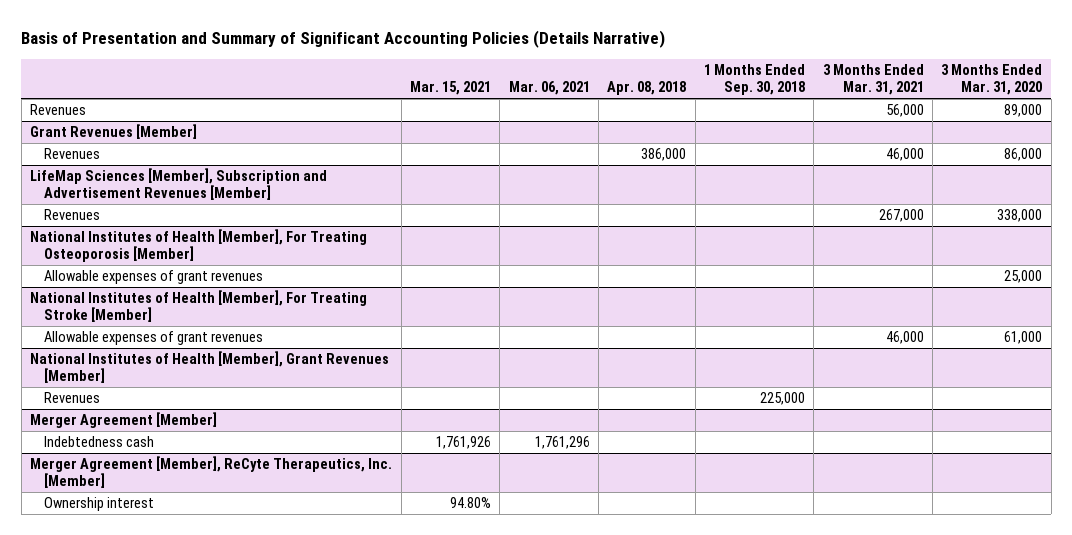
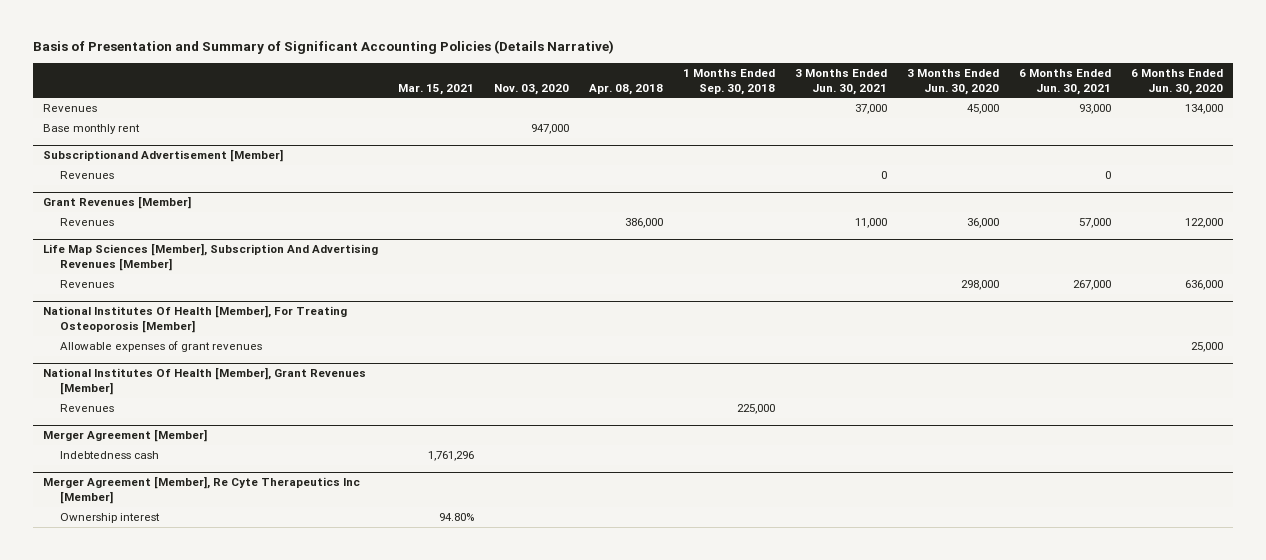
[508,81,590,96] Mar. 06, 2021 -> none
[822,64,924,96] 3 Months Ended Mar. 31, 2021 -> none
[941,64,1043,96] 3 Months Ended Mar. 31, 2020 -> none
none -> [494,83,570,95] Nov. 03, 2020
none -> [795,68,888,95] 3 Months Ended Jun. 30, 2021
none -> [907,68,1000,95] 3 Months Ended Jun. 30, 2020
none -> [1018,68,1111,95] 6 Months Ended Jun. 30, 2021
none -> [1130,68,1223,95] 6 Months Ended Jun. 30, 2020
none -> [43,123,141,134] Base monthly rent
none -> [43,149,284,163] Subscriptionand Advertisement [Member]
none -> [59,170,114,179] Revenues
[30,168,328,201] LifeMap Sciences [Member], Subscription and Advertisement Revenues [Member] -> none
[43,209,100,221] Revenues -> none
none -> [43,243,379,272] Life Map Sciences [Member], Subscription And Advertising Revenues [Member]
none -> [59,279,114,288] Revenues
[30,229,368,263] National Institutes of Health [Member], For Treating Osteoporosis [Member] -> [43,305,348,334] National Institutes Of Health [Member], For Treating Osteoporosis [Member]
[30,290,368,323] National Institutes of Health [Member], For Treating Stroke [Member] -> none
[43,331,263,346] Allowable expenses of grant revenues -> none
[30,351,390,384] National Institutes of Health [Member], Grant Revenues [Member] -> [43,367,367,396] National Institutes Of Health [Member], Grant Revenues [Member]
[435,436,491,450] 1,761,926 -> [428,450,475,461] 1,761,296
[30,456,393,489] Merger Agreement [Member], ReCyte Therapeutics, Inc. [Member] -> [43,476,361,505] Merger Agreement [Member], Re Cyte Therapeutics Inc [Member]

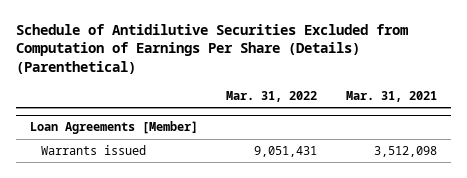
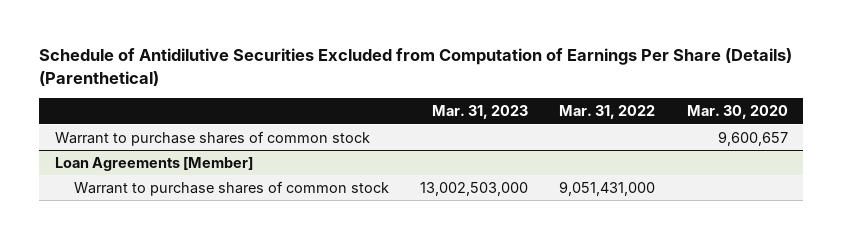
[345,91,437,103] Mar. 31, 2021 -> none
none -> [432,105,529,120] Mar. 31, 2023
none -> [686,105,788,120] Mar. 30, 2020
none -> [54,130,370,146] Warrant to purchase shares of common stock
[40,144,146,155] Warrants issued -> none
none -> [73,180,389,196] Warrant to purchase shares of common stock

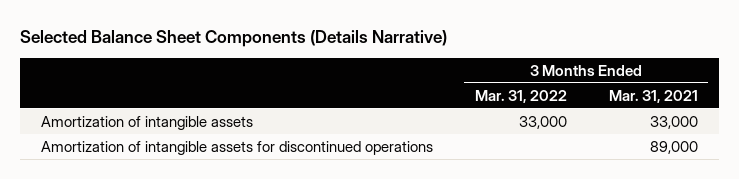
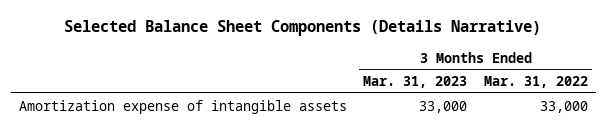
[608,89,698,103] Mar. 31, 2021 -> none
none -> [363,75,468,88] Mar. 31, 2023
[40,140,433,155] Amortization of intangible assets for discontinued operations -> none
[40,115,253,130] Amortization of intangible assets -> [19,99,348,114] Amortization expense of intangible assets

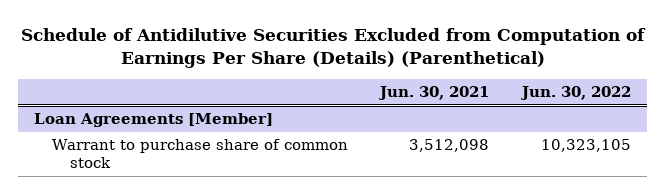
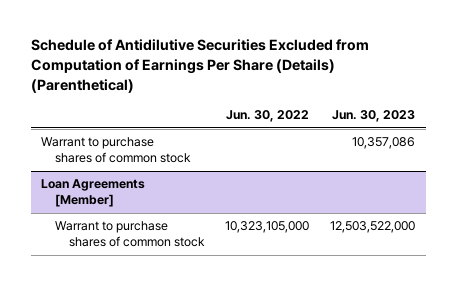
[378,86,490,101] Jun. 30, 2021 -> none
none -> [332,110,416,123] Jun. 30, 2023
none -> [41,137,192,164] Warrant to purchase shares of common stock
[52,139,349,169] Warrant to purchase share of common stock -> [55,221,205,248] Warrant to purchase shares of common stock
[540,139,631,153] 10,323,105 -> [225,221,310,234] 10,323,105,000

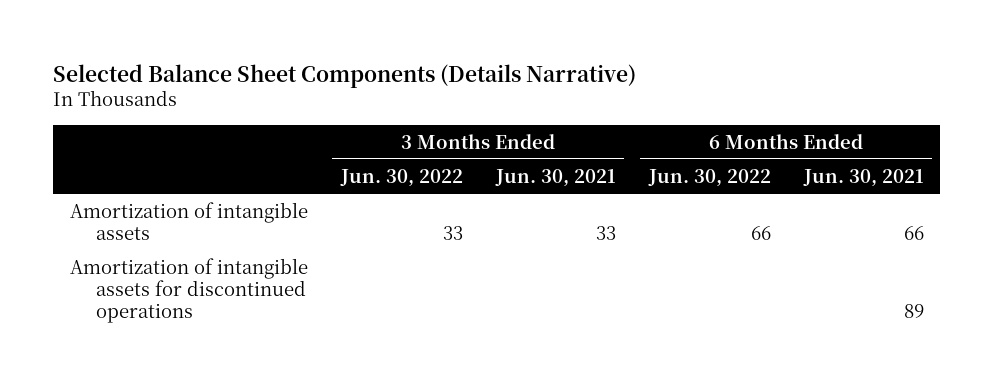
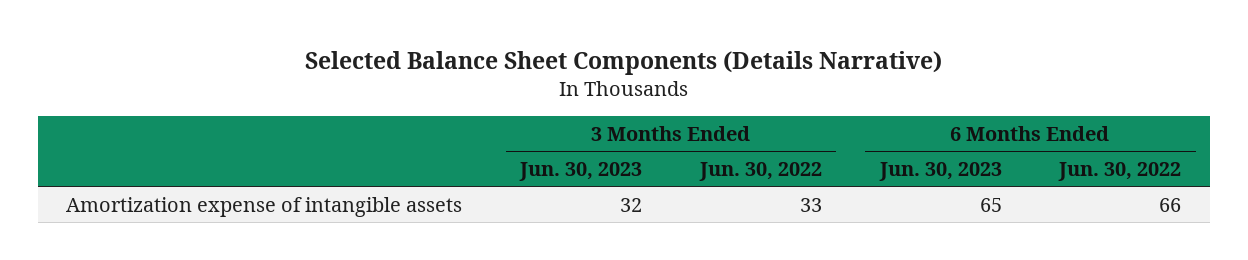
[494,168,616,187] Jun. 30, 2021 -> none
[802,168,924,187] Jun. 30, 2021 -> none
none -> [519,162,643,182] Jun. 30, 2023
none -> [878,162,1002,182] Jun. 30, 2023
[69,257,308,324] Amortization of intangible assets for discontinued operations -> none
[69,201,308,240] Amortization of intangible assets -> [66,196,463,217] Amortization expense of intangible assets

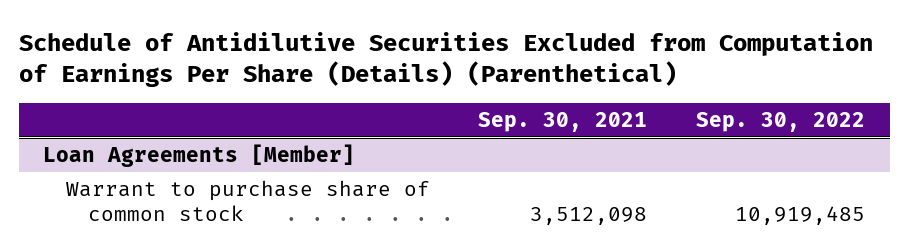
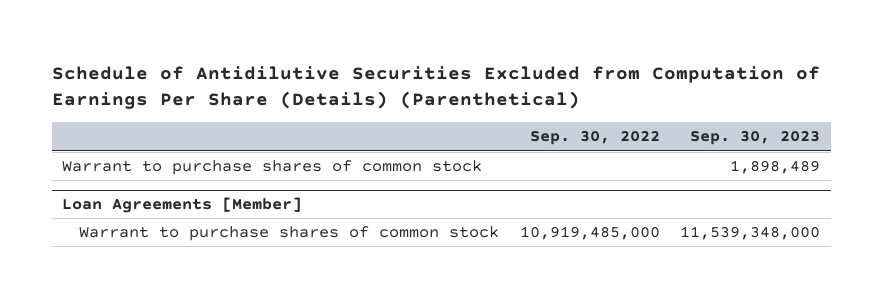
[478,111,648,132] Sep. 30, 2021 -> none
none -> [690,130,821,146] Sep. 30, 2023
none -> [62,160,483,176] Warrant to purchase shares of common stock
[65,180,430,222] Warrant to purchase share of common stock -> [79,226,500,242] Warrant to purchase shares of common stock
[735,206,866,226] 10,919,485 -> [519,226,660,241] 10,919,485,000

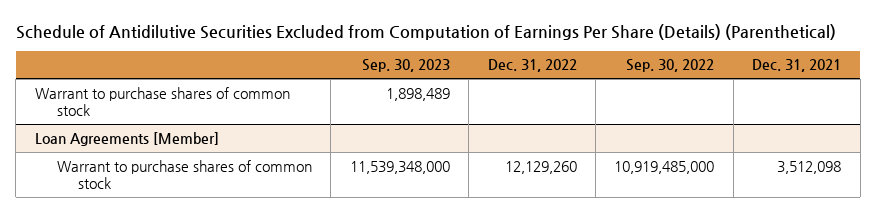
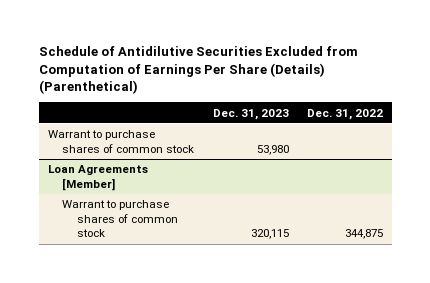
[361,59,450,73] Sep. 30, 2023 -> none
[626,59,715,73] Sep. 30, 2022 -> none
[752,59,842,73] Dec. 31, 2021 -> none
none -> [212,108,289,120] Dec. 31, 2023
[504,160,577,174] 12,129,260 -> [344,229,383,240] 344,875

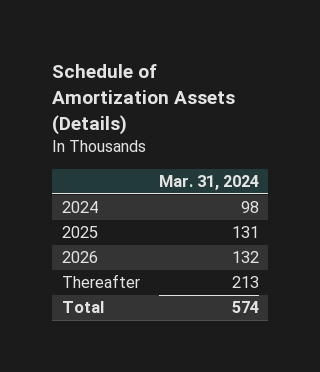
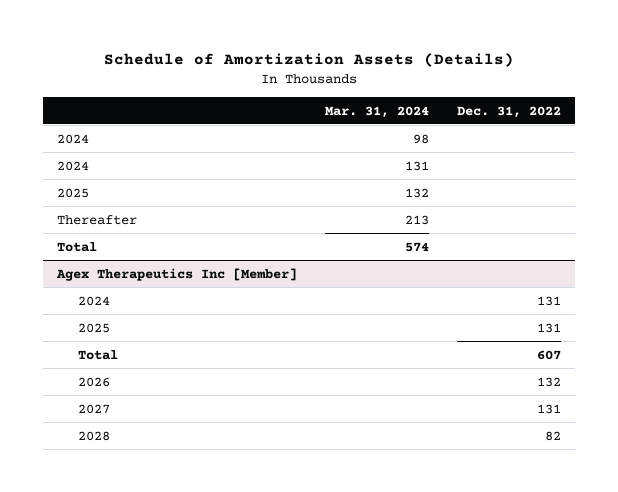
none -> [456,105,561,118] Dec. 31, 2022
[61,251,98,264] 2026 -> none
none -> [56,160,89,171] 2024
[231,226,259,239] 131 -> [404,187,429,198] 132
none -> [55,267,297,281] Agex Therapeutics Inc [Member]
none -> [77,295,110,306] 2024
none -> [77,322,110,333] 2025
none -> [77,349,118,360] Total
none -> [77,376,110,387] 2026
none -> [77,403,110,414] 2027
none -> [77,430,110,441] 2028

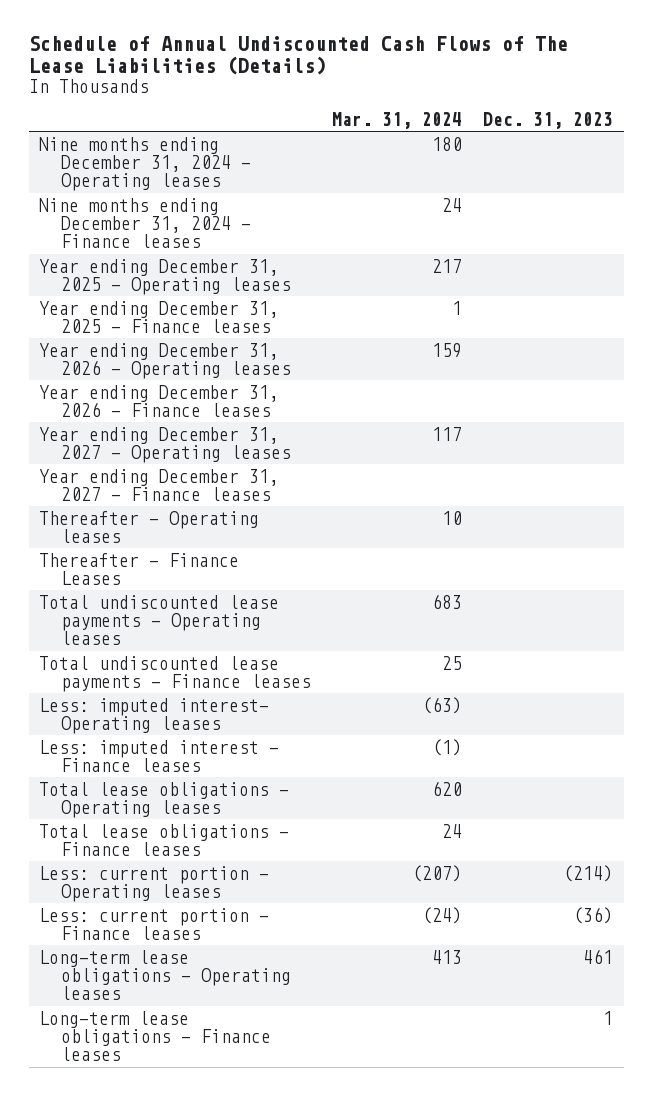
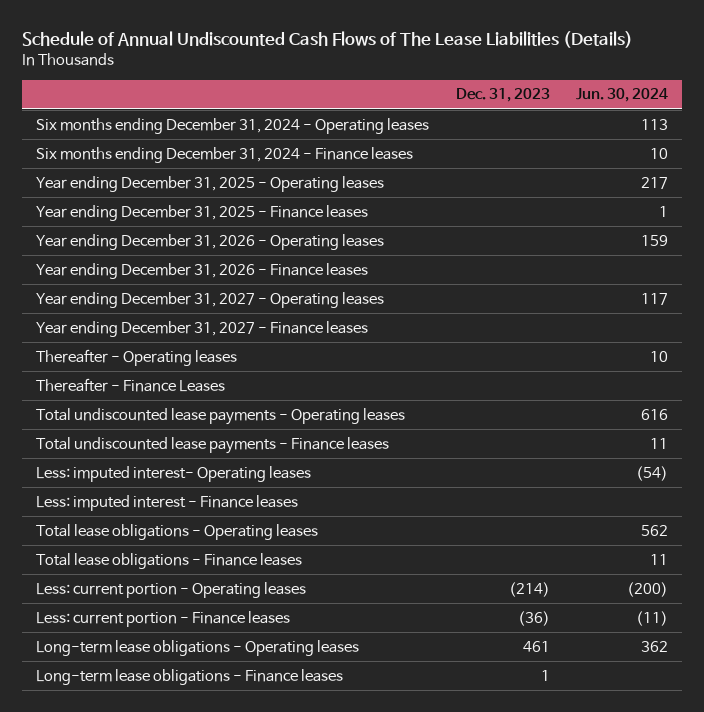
[331,111,462,129] Mar. 31, 2024 -> none
none -> [576,88,669,103] Jun. 30, 2024
[39,136,251,192] Nine months ending December 31, 2024 - Operating leases -> [35,117,429,134] Six months ending December 31, 2024 - Operating leases
[39,197,251,249] Nine months ending December 31, 2024 - Finance leases -> [35,146,413,163] Six months ending December 31, 2024 - Finance leases

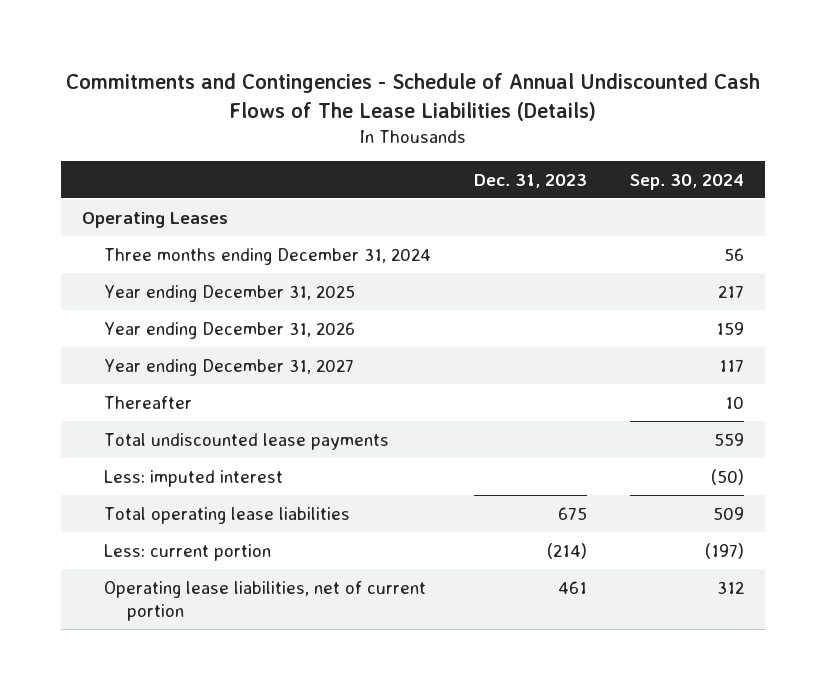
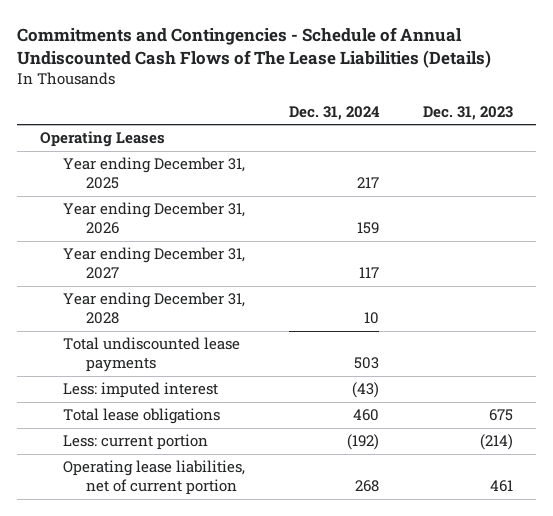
[630,173,745,190] Sep. 30, 2024 -> none
none -> [289,105,381,120] Dec. 31, 2024
[104,247,432,265] Three months ending December 31, 2024 -> none
[104,395,193,409] Thereafter -> none
none -> [62,292,245,325] Year ending December 31, 2028
[104,506,351,524] Total operating lease liabilities -> [62,408,220,425] Total lease obligations

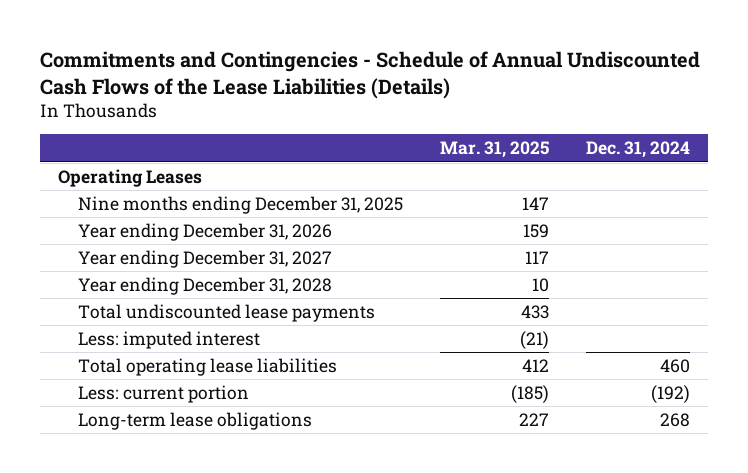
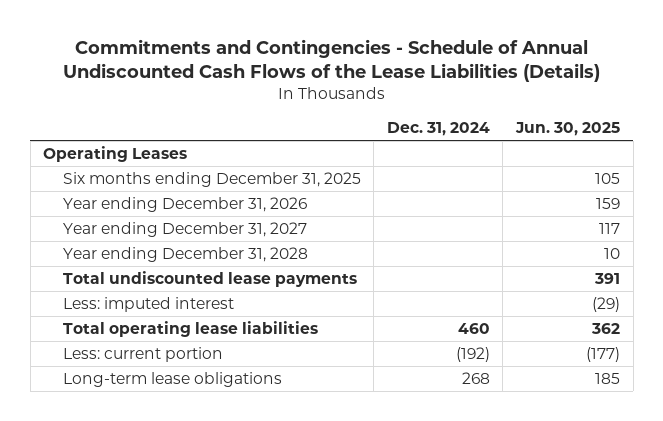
[440,141,550,159] Mar. 31, 2025 -> none
none -> [514,121,620,136] Jun. 30, 2025
[78,195,404,214] Nine months ending December 31, 2025 -> [62,172,361,188] Six months ending December 31, 2025

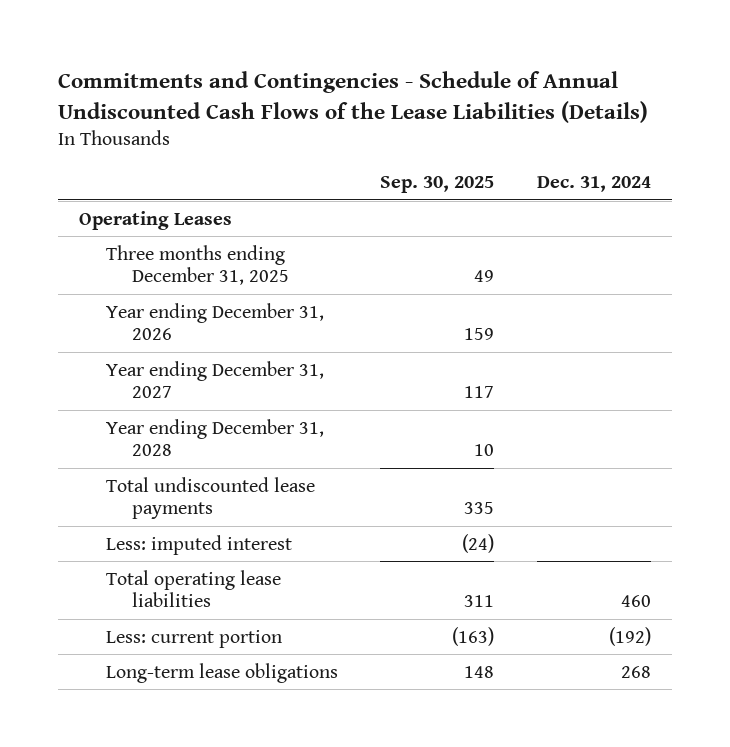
[514,121,620,136] Jun. 30, 2025 -> none
none -> [380,176,495,194] Sep. 30, 2025
[62,172,361,188] Six months ending December 31, 2025 -> [105,244,290,286] Three months ending December 31, 2025

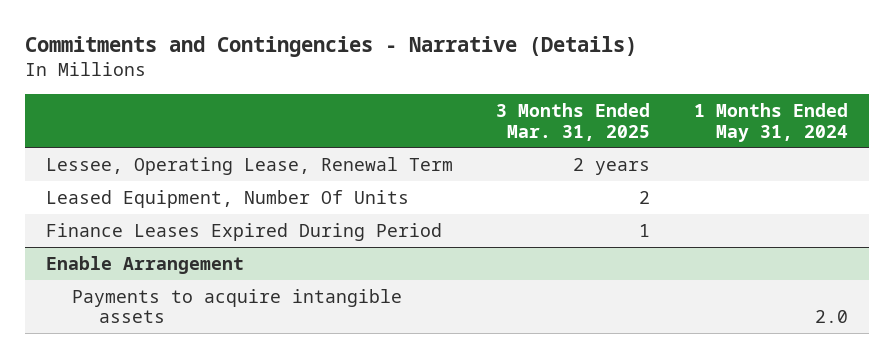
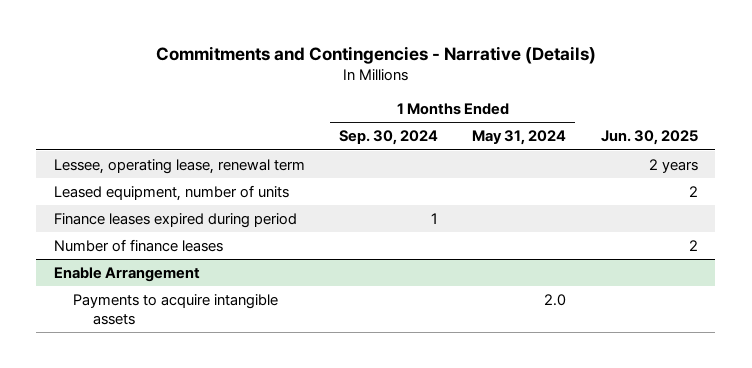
[496,102,651,141] 3 Months Ended Mar. 31, 2025 -> none
none -> [339,130,439,146] Sep. 30, 2024
none -> [600,130,698,146] Jun. 30, 2025
[46,156,454,175] Lessee, Operating Lease, Renewal Term -> [53,159,305,175] Lessee, operating lease, renewal term
[46,189,410,208] Leased Equipment, Number Of Units -> [53,185,289,202] Leased equipment, number of units
[46,222,443,241] Finance Leases Expired During Period -> [53,213,297,229] Finance leases expired during period
none -> [53,239,223,253] Number of finance leases

